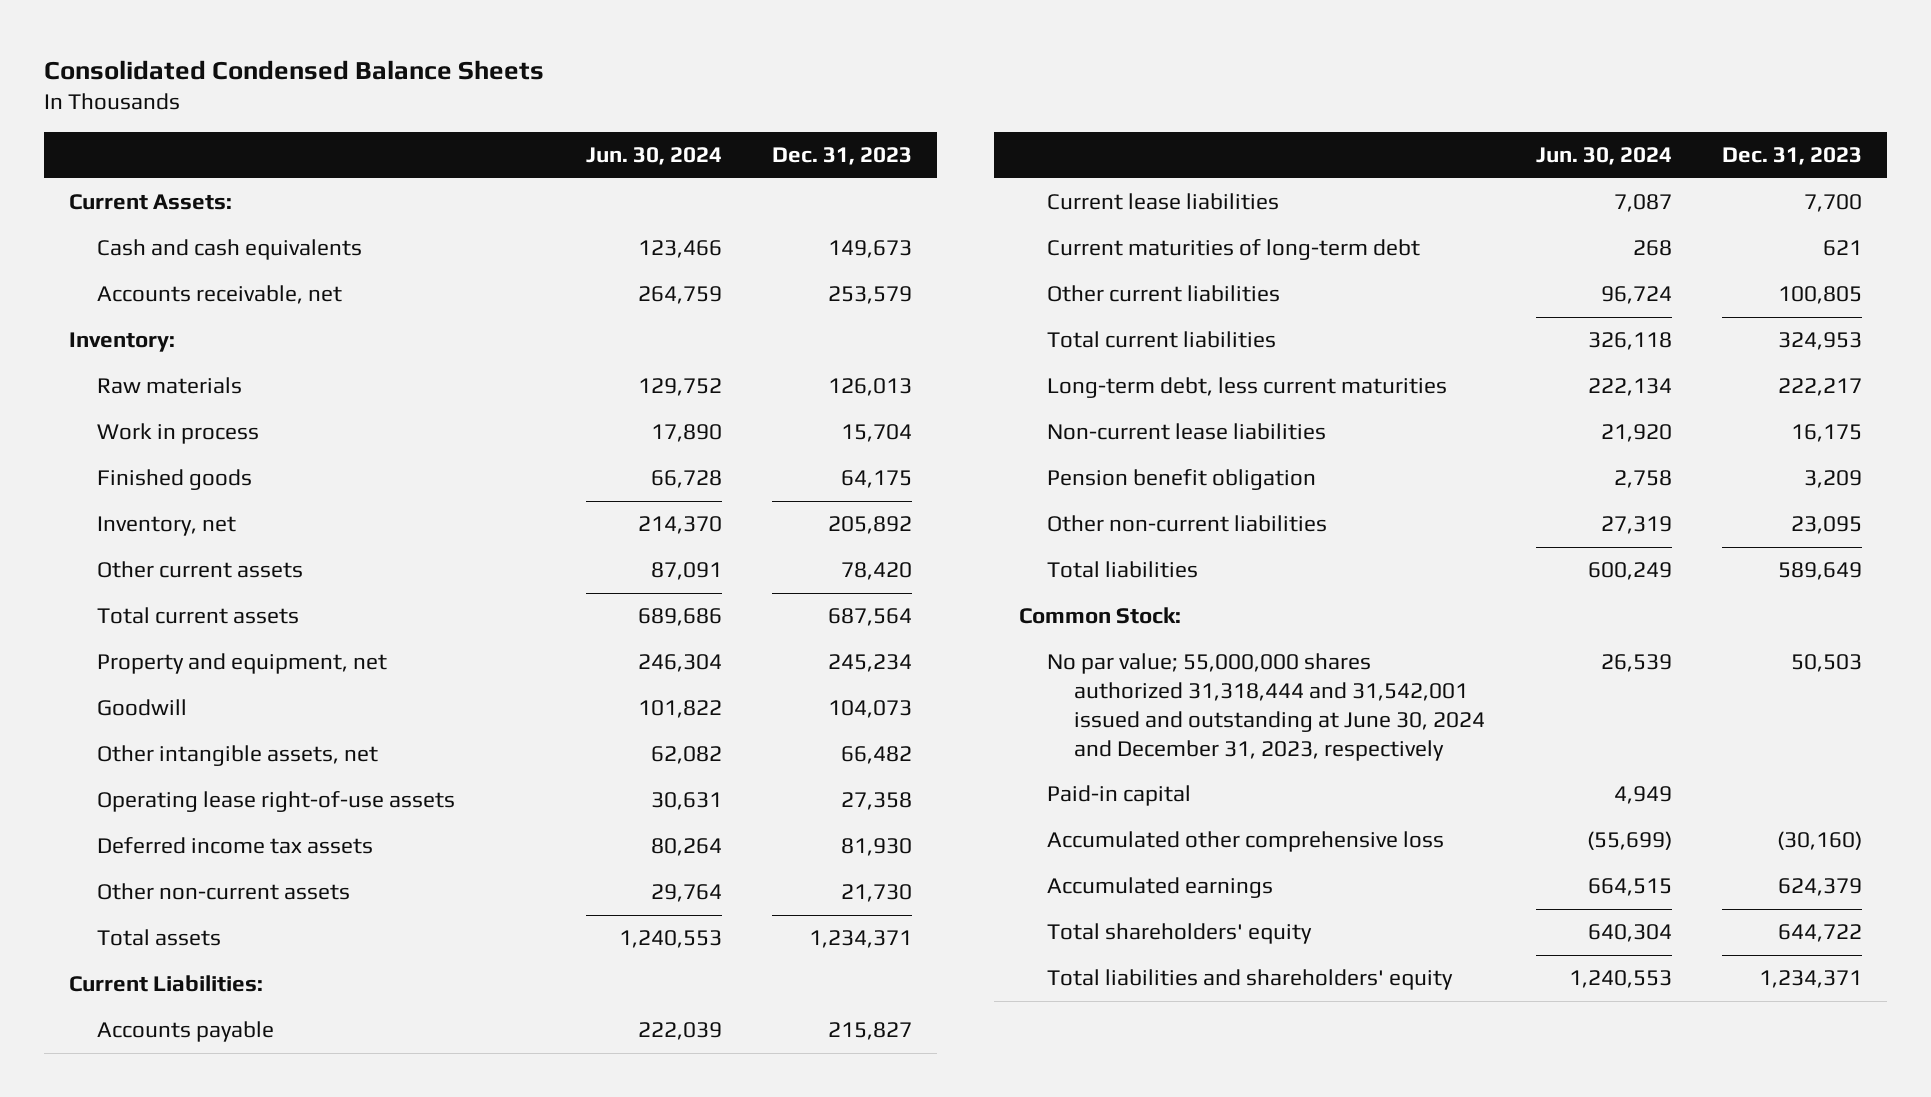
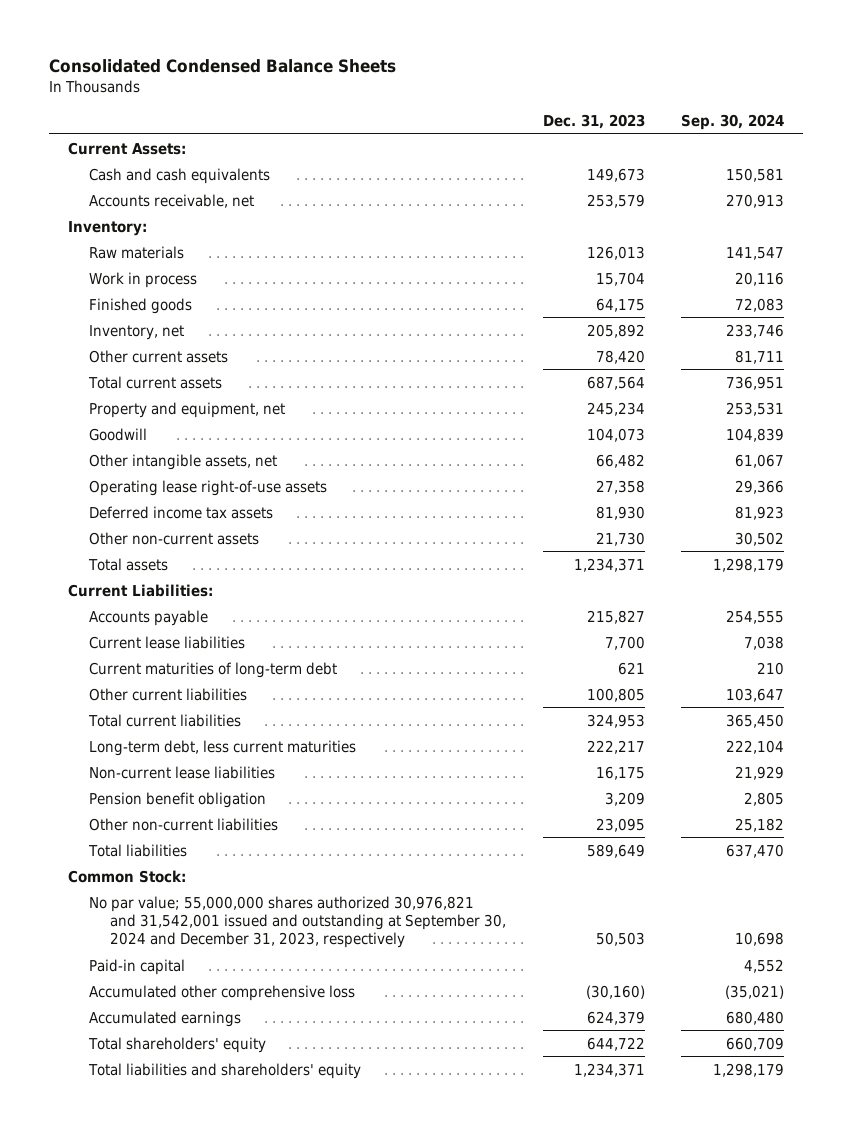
[585,147,722,166] Jun. 30, 2024 -> none
none -> [681,114,785,131] Sep. 30, 2024
[1046,653,1486,761] No par value; 55,000,000 shares authorized 31,318,444 and 31,542,001 issued and outstanding at June 30, 2024 and December 31, 2023, respectively -> [88,895,506,949] No par value; 55,000,000 shares authorized 30,976,821 and 31,542,001 issued and outstanding at September 30, 2024 and December 31, 2023, respectively

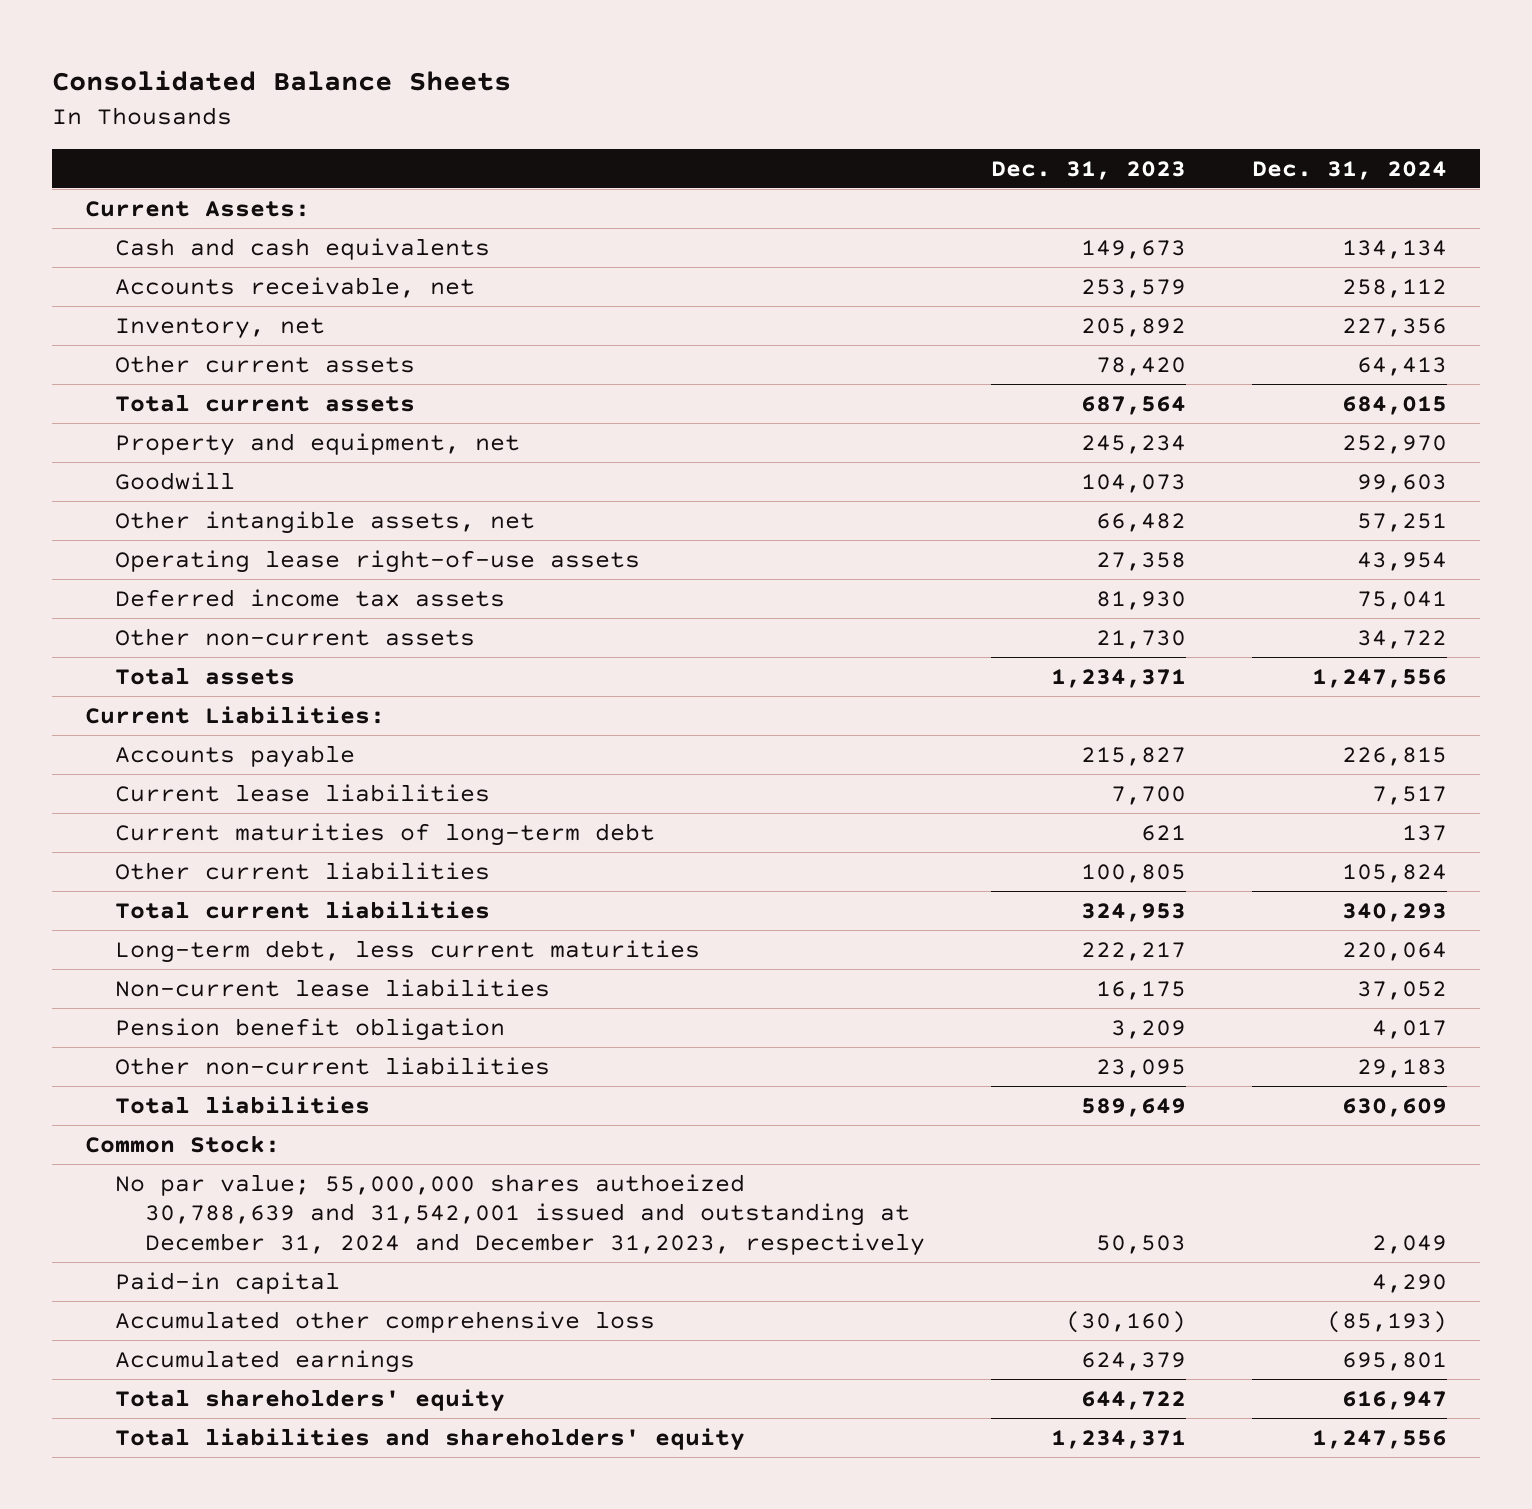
[49,59,397,74] Consolidated Condensed Balance Sheets -> [51,70,511,92] Consolidated Balance Sheets
[681,114,785,131] Sep. 30, 2024 -> none
none -> [1251,161,1447,181] Dec. 31, 2024
[67,220,147,236] Inventory: -> none
[88,245,184,259] Raw materials -> none
[88,271,197,288] Work in process -> none
[88,297,192,314] Finished goods -> none
[88,895,506,949] No par value; 55,000,000 shares authorized 30,976,821 and 31,542,001 issued and outstanding at September 30, 2024 and December 31, 2023, respectively -> [114,1173,925,1256] No par value; 55,000,000 shares authoeized 30,788,639 and 31,542,001 issued and outstanding at December 31, 2024 and December 31,2023, respectively

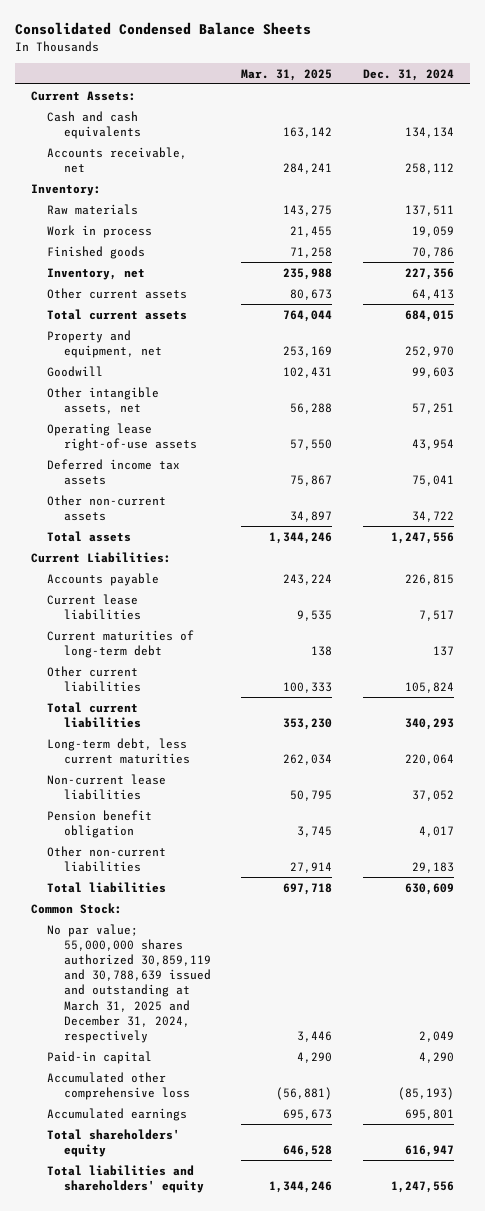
[51,70,511,92] Consolidated Balance Sheets -> [15,22,312,36] Consolidated Condensed Balance Sheets
[990,161,1186,181] Dec. 31, 2023 -> none
none -> [241,68,333,81] Mar. 31, 2025
none -> [30,183,101,196] Inventory:
none -> [47,203,139,215] Raw materials
none -> [47,224,153,238] Work in process
none -> [47,245,146,259] Finished goods
[114,1173,925,1256] No par value; 55,000,000 shares authoeized 30,788,639 and 31,542,001 issued and outstanding at December 31, 2024 and December 31,2023, respectively -> [47,923,211,1044] No par value; 55,000,000 shares authorized 30,859,119 and 30,788,639 issued and outstanding at March 31, 2025 and December 31, 2024, respectively

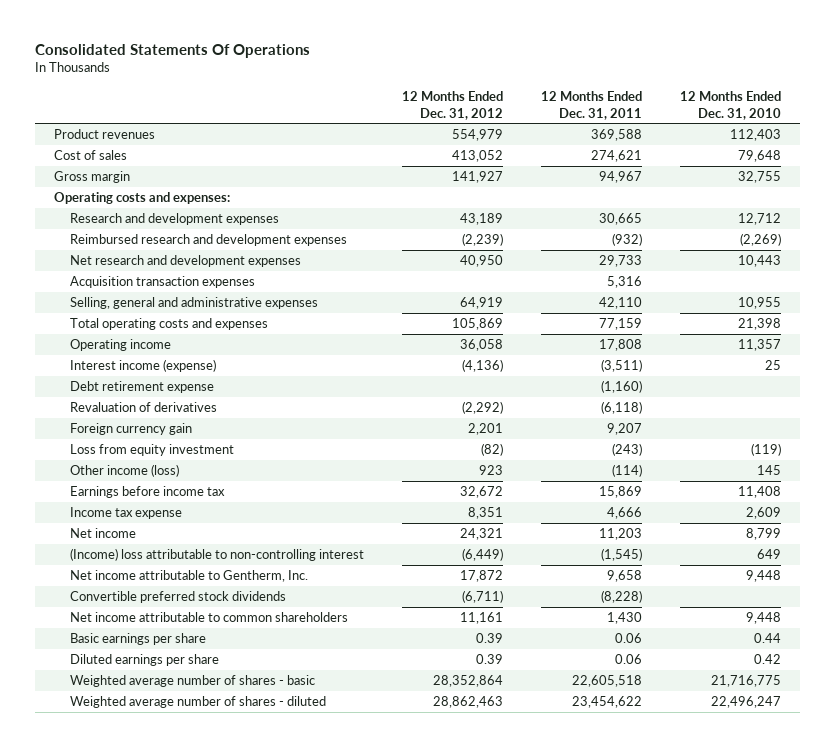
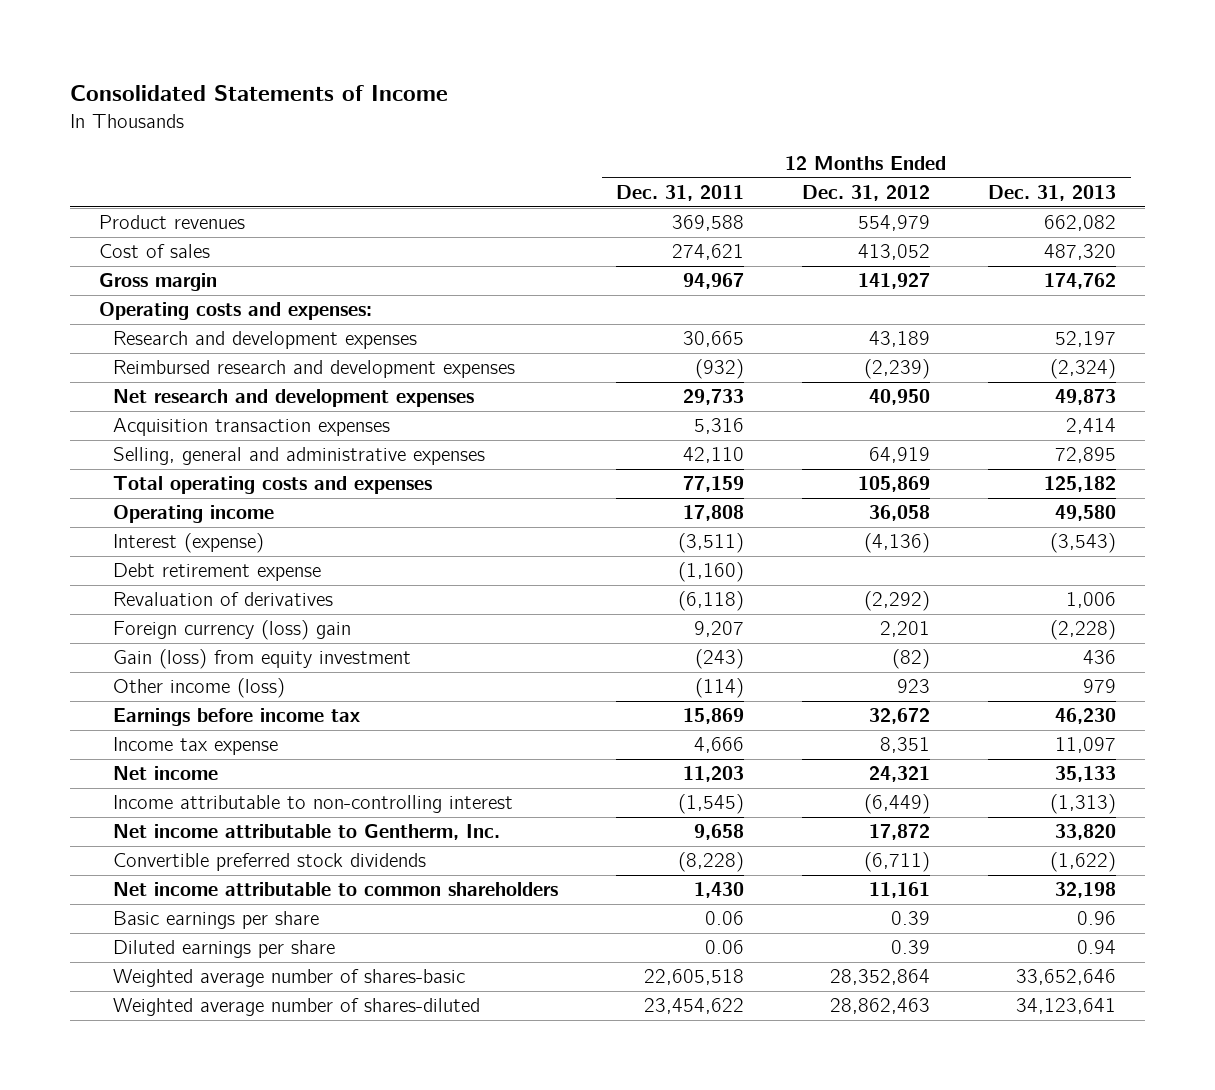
[34,43,310,58] Consolidated Statements Of Operations -> [69,84,448,101] Consolidated Statements of Income
[680,90,782,120] 12 Months Ended Dec. 31, 2010 -> none
none -> [988,185,1117,202] Dec. 31, 2013
[69,359,216,373] Interest income (expense) -> [113,533,265,554] Interest (expense)
[69,423,192,436] Foreign currency gain -> [113,620,352,641] Foreign currency (loss) gain
[69,444,234,457] Loss from equity investment -> [113,649,412,670] Gain (loss) from equity investment
[69,548,364,562] (Income) loss attributable to non-controlling interest -> [113,795,514,814] Income attributable to non-controlling interest
[69,675,315,688] Weighted average number of shares - basic -> [113,969,466,988] Weighted average number of shares-basic
[69,696,326,709] Weighted average number of shares - diluted -> [113,998,481,1017] Weighted average number of shares-diluted

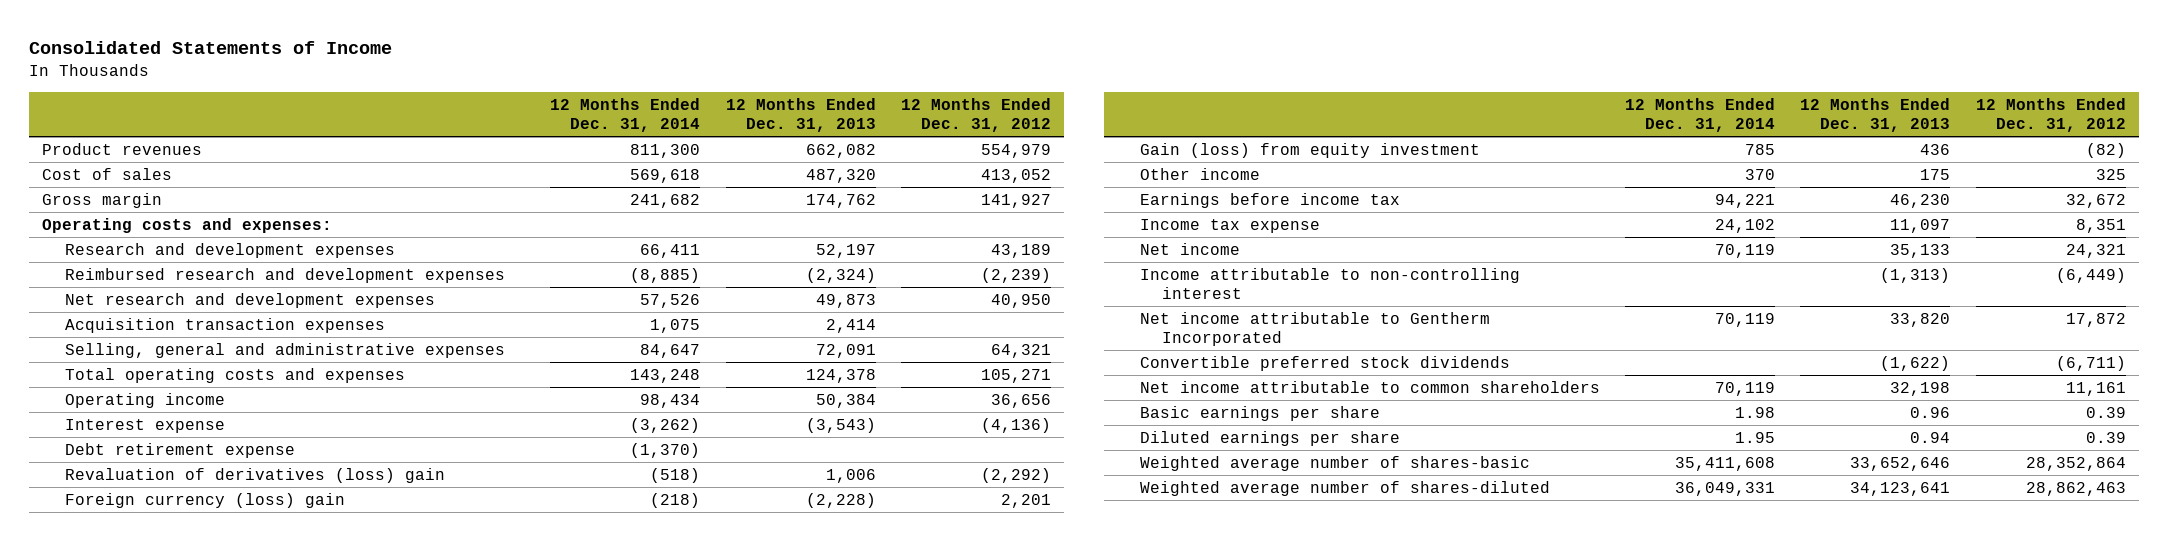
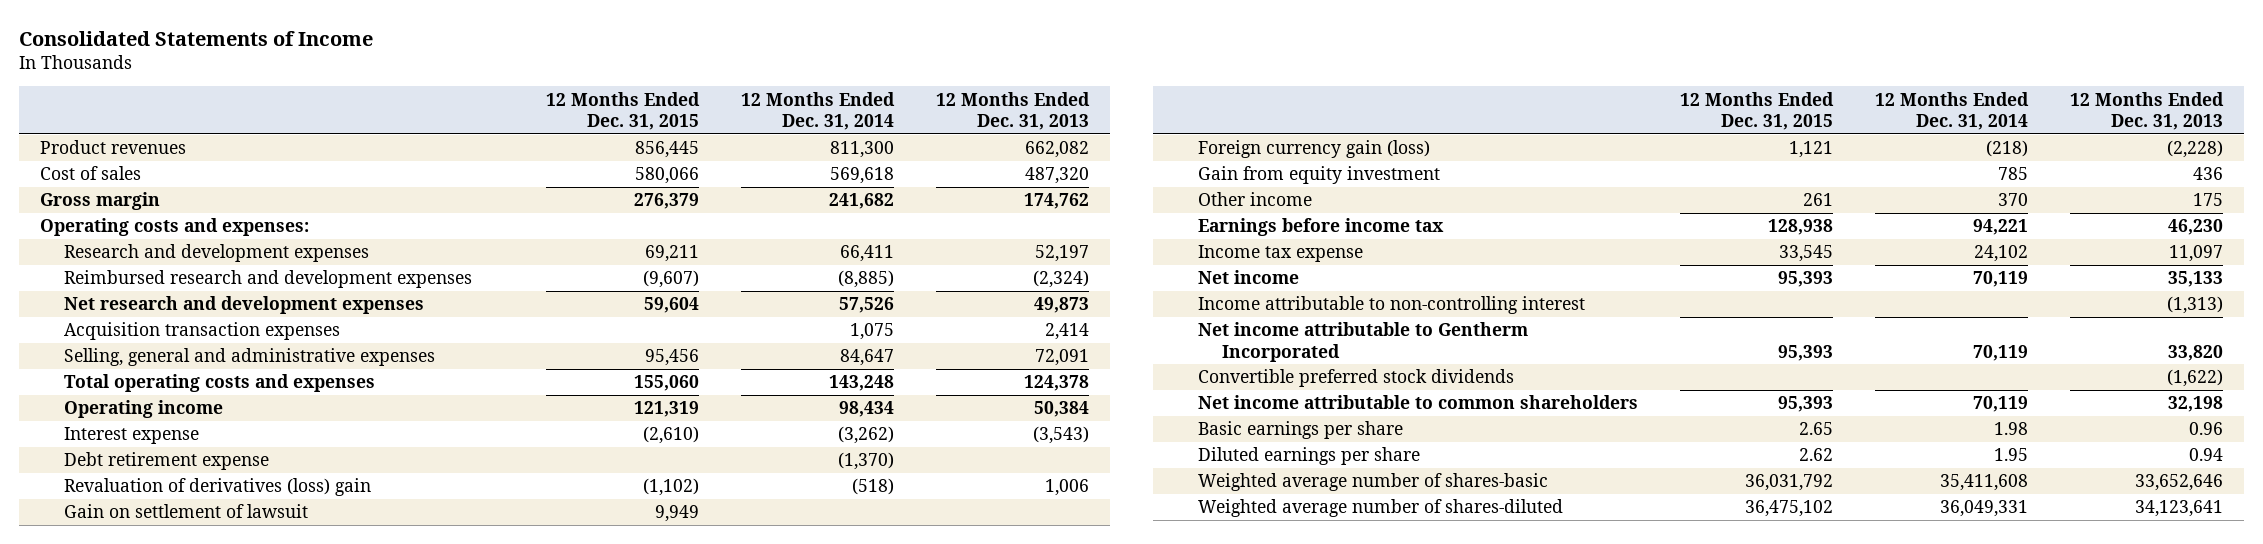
[901,97,1052,133] 12 Months Ended Dec. 31, 2012 -> none
none -> [545,91,700,131] 12 Months Ended Dec. 31, 2015
none -> [63,504,308,519] Gain on settlement of lawsuit
[64,492,345,508] Foreign currency (loss) gain -> [1198,140,1431,159] Foreign currency gain (loss)
[1139,142,1480,158] Gain (loss) from equity investment -> [1198,166,1441,185] Gain from equity investment

